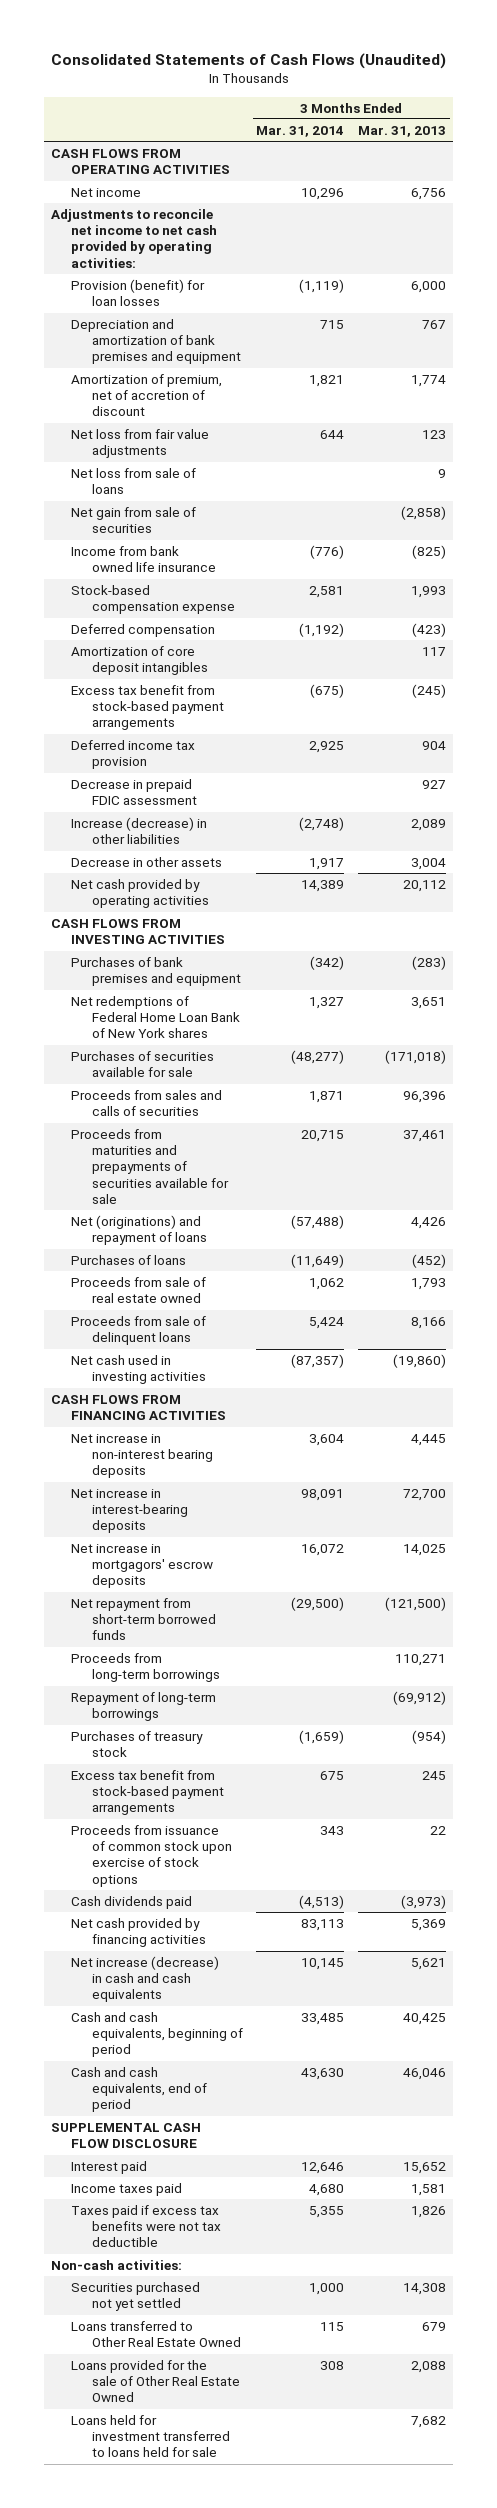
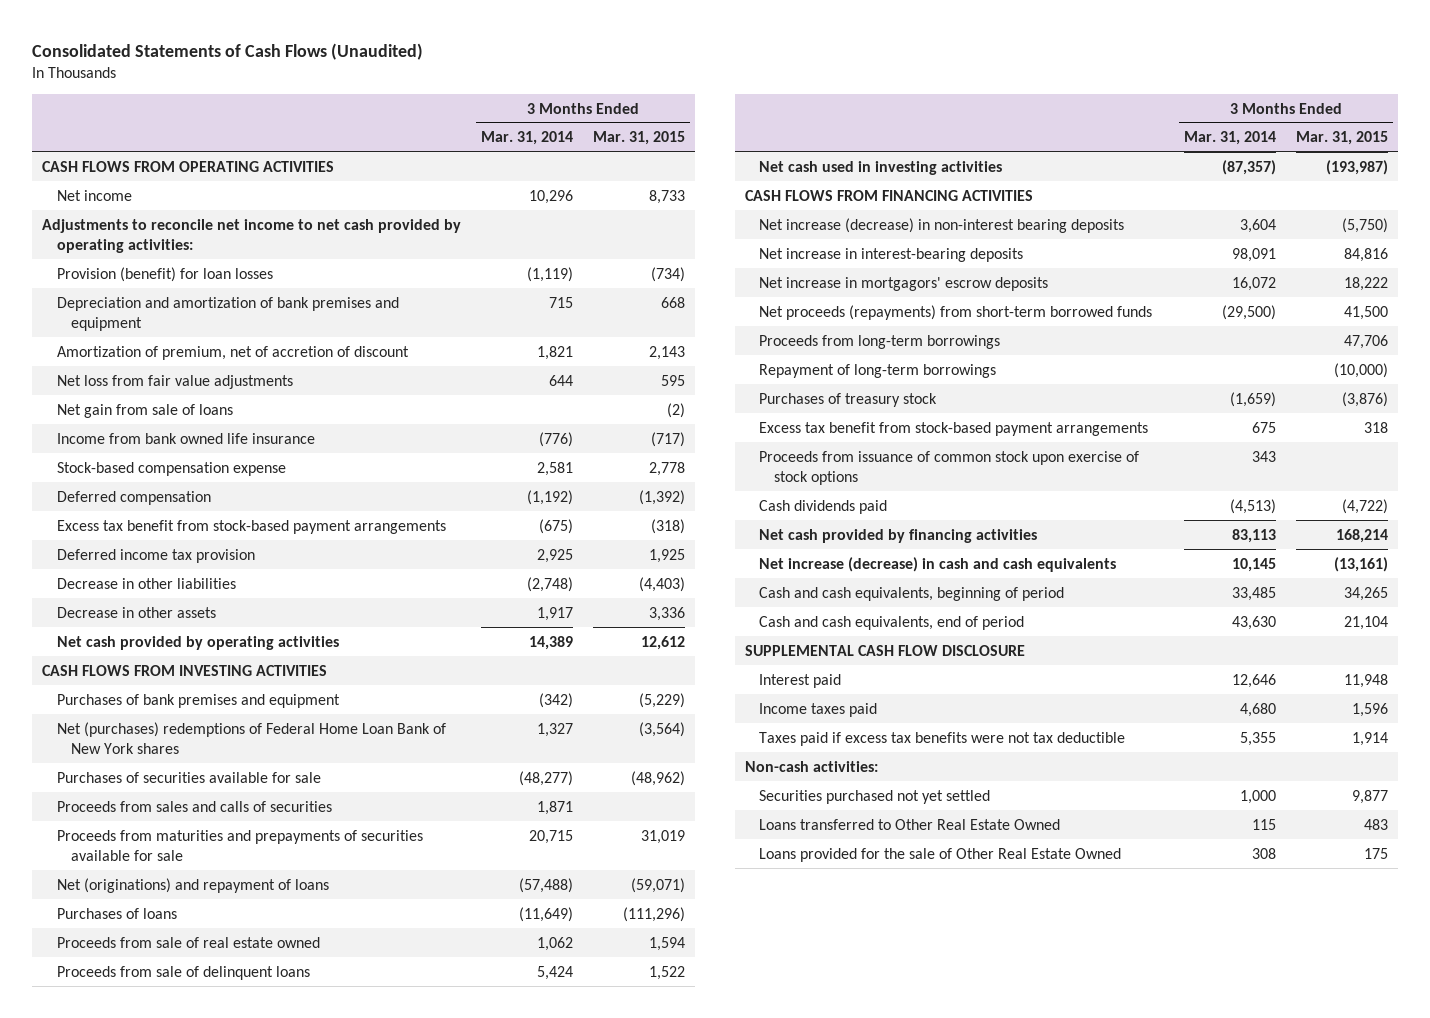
[358,125,447,137] Mar. 31, 2013 -> none
none -> [593,131,686,146] Mar. 31, 2015
[71,506,197,534] Net gain from sale of securities -> none
[71,467,197,495] Net loss from sale of loans -> [56,403,233,418] Net gain from sale of loans
[71,645,208,676] Amortization of core deposit intangibles -> none
[71,778,197,806] Decrease in prepaid FDIC assessment -> none
[71,816,208,845] Increase (decrease) in other liabilities -> [56,577,236,589] Decrease in other liabilities
[71,995,240,1039] Net redemptions of Federal Home Loan Bank of New York shares -> [56,721,446,755] Net (purchases) redemptions of Federal Home Loan Bank of New York shares
[71,1433,213,1479] Net increase in non-interest bearing deposits -> [759,217,1125,233] Net increase (decrease) in non-interest bearing deposits
[71,1597,216,1641] Net repayment from short-term borrowed funds -> [759,304,1153,320] Net proceeds (repayments) from short-term borrowed funds
[71,2414,230,2458] Loans held for investment transferred to loans held for sale -> none

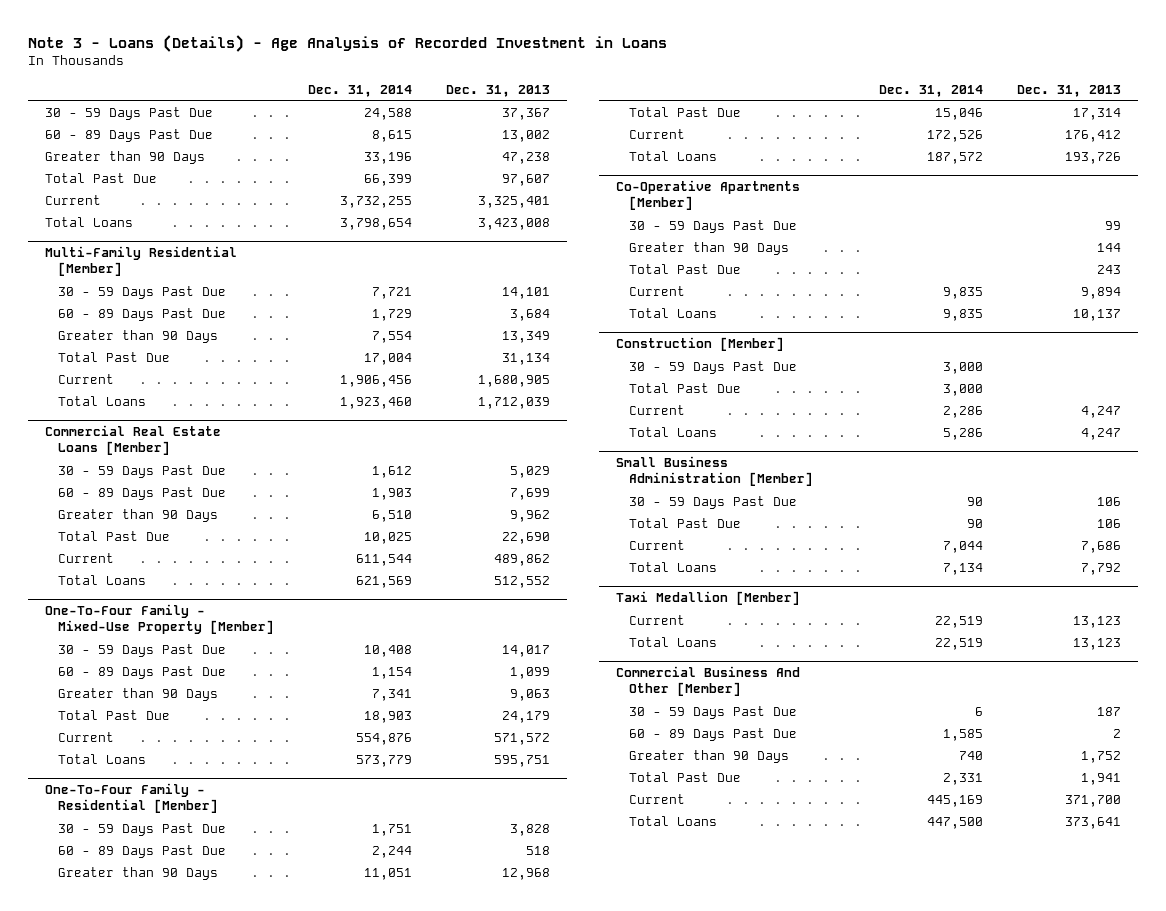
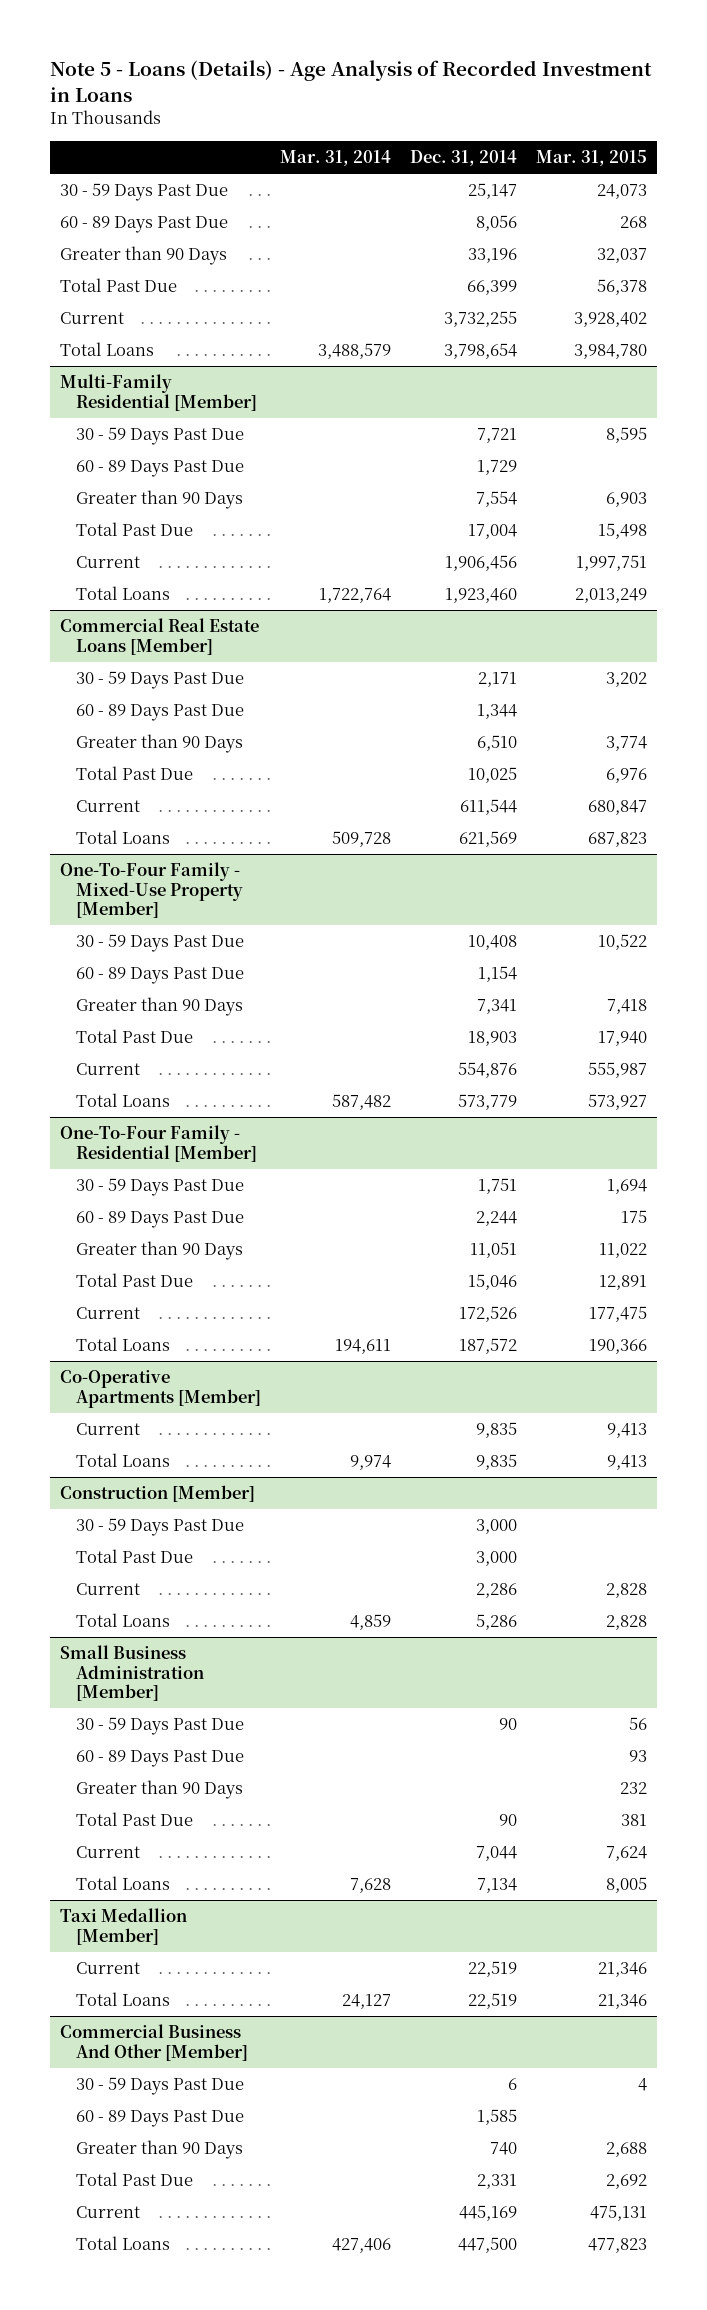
[27,34,667,52] Note 3 - Loans (Details) - Age Analysis of Recorded Investment in Loans -> [50,60,653,102] Note 5 - Loans (Details) - Age Analysis of Recorded Investment in Loans
[445,84,550,97] Dec. 31, 2013 -> none
none -> [280,149,392,166] Mar. 31, 2014
none -> [536,149,648,166] Mar. 31, 2015
[363,107,412,120] 24,588 -> [468,183,518,200] 25,147
[371,129,412,142] 8,615 -> [476,215,518,232] 8,056
[371,465,412,478] 1,612 -> [478,672,518,688] 2,171
[371,487,412,500] 1,903 -> [477,704,518,720] 1,344
[628,219,797,233] 30 - 59 Days Past Due -> none
[628,241,789,255] Greater than 90 Days -> none
[628,263,741,274] Total Past Due -> none
none -> [76,1750,245,1768] 60 - 89 Days Past Due
none -> [76,1780,244,1800] Greater than 90 Days

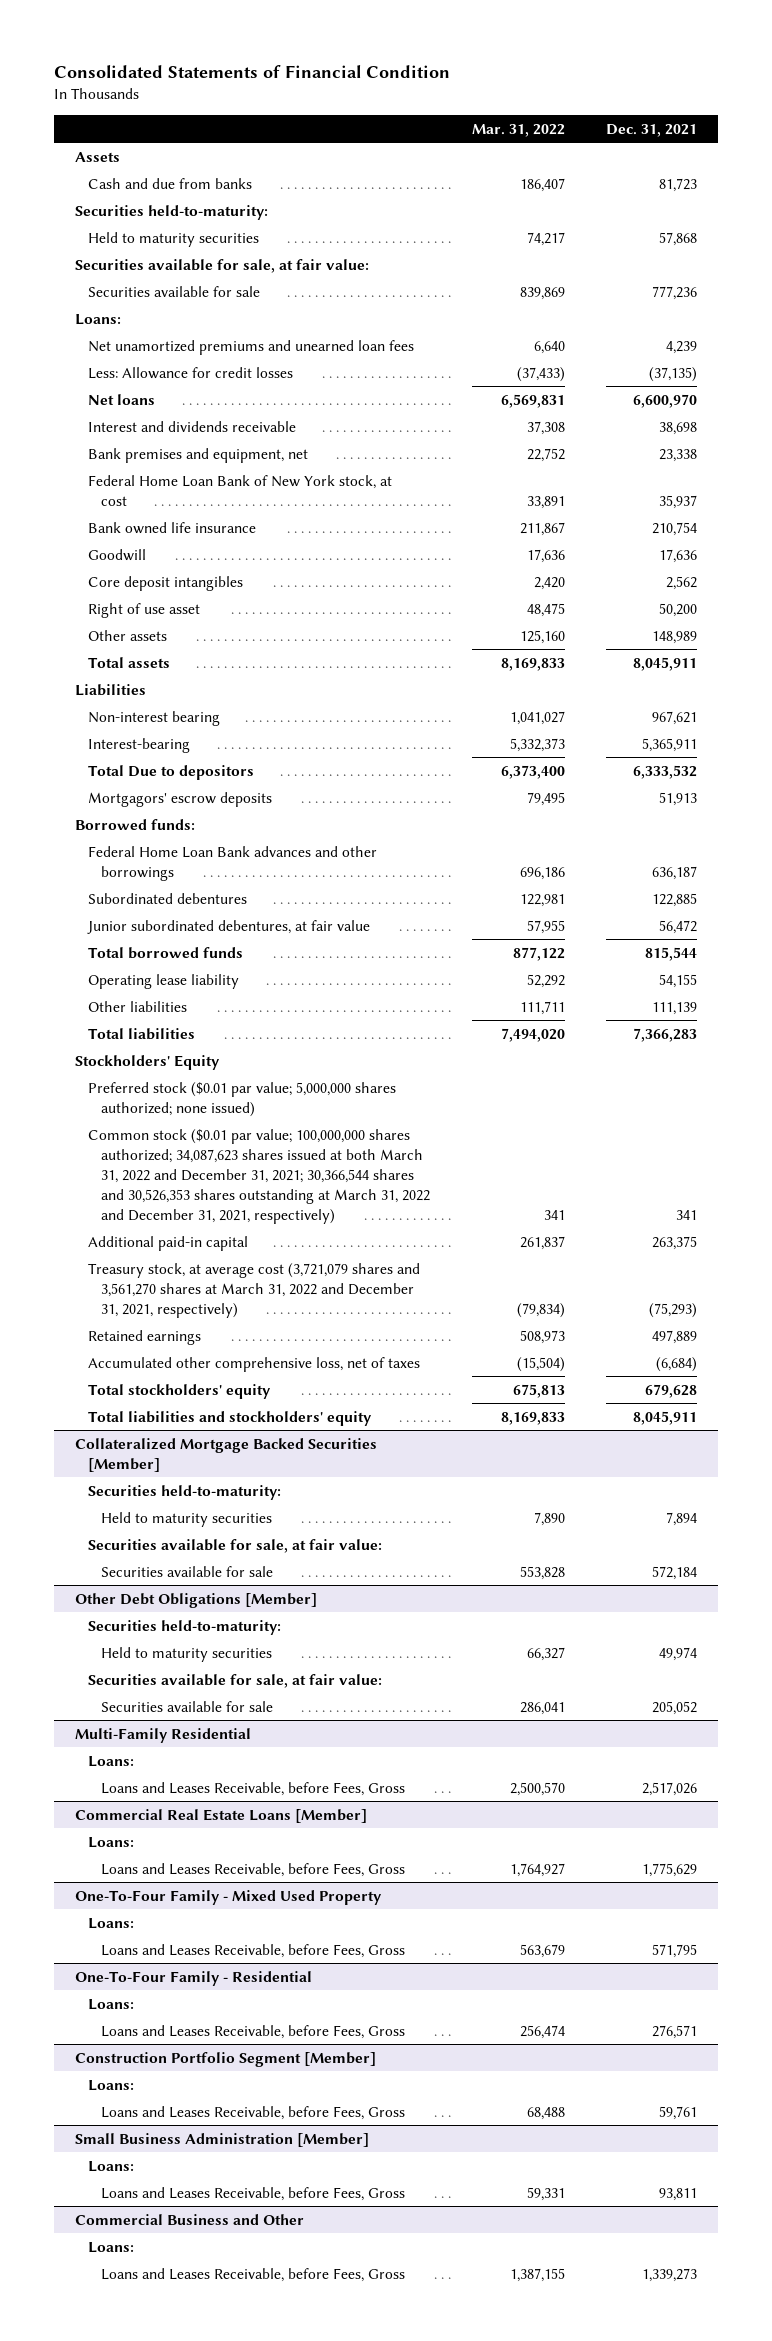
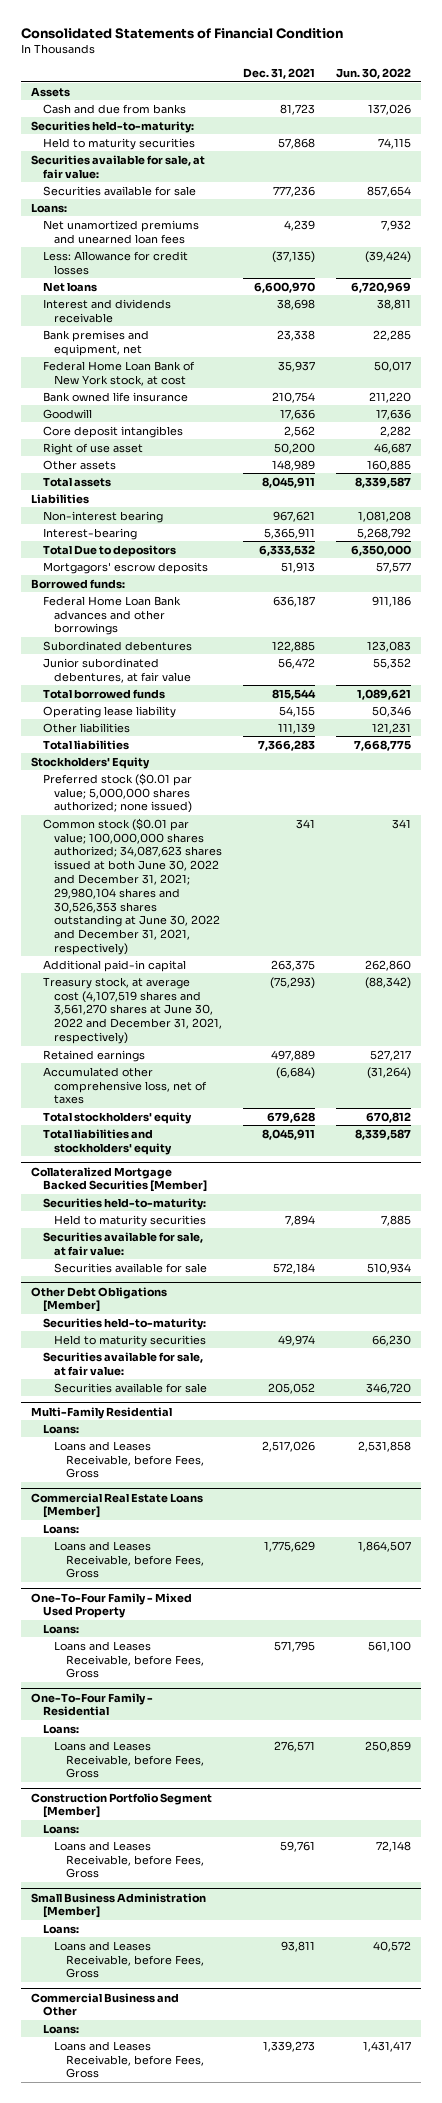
[471,123,565,137] Mar. 31, 2022 -> none
none -> [335,68,411,80] Jun. 30, 2022
[88,1128,431,1224] Common stock ($0.01 par value; 100,000,000 shares authorized; 34,087,623 shares issued at both March 31, 2022 and December 31, 2021; 30,366,544 shares and 30,526,353 shares outstanding at March 31, 2022 and December 31, 2021, respectively) -> [42,817,223,955] Common stock ($0.01 par value; 100,000,000 shares authorized; 34,087,623 shares issued at both June 30, 2022 and December 31, 2021; 29,980,104 shares and 30,526,353 shares outstanding at June 30, 2022 and December 31, 2021, respectively)
[88,1262,421,1318] Treasury stock, at average cost (3,721,079 shares and 3,561,270 shares at March 31, 2022 and December 31, 2021, respectively) -> [42,976,223,1044] Treasury stock, at average cost (4,107,519 shares and 3,561,270 shares at June 30, 2022 and December 31, 2021, respectively)

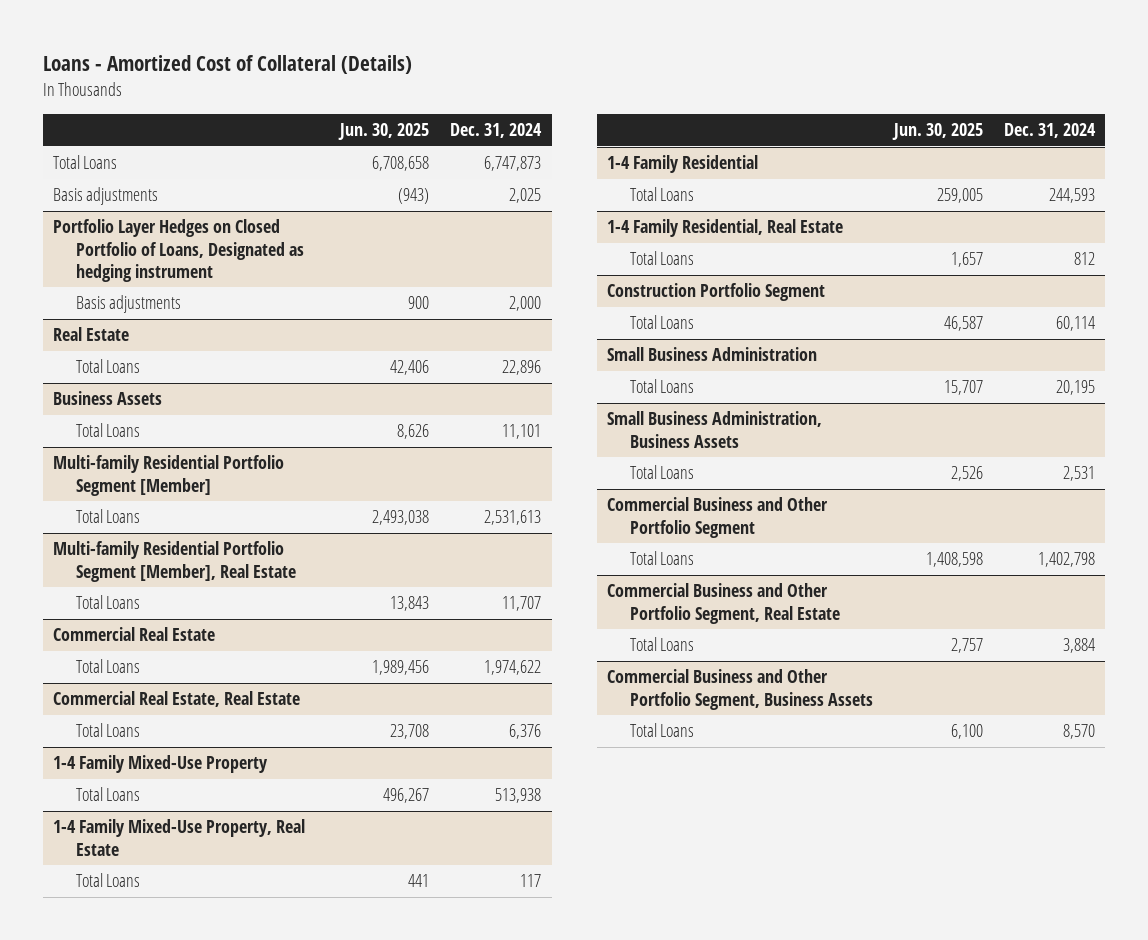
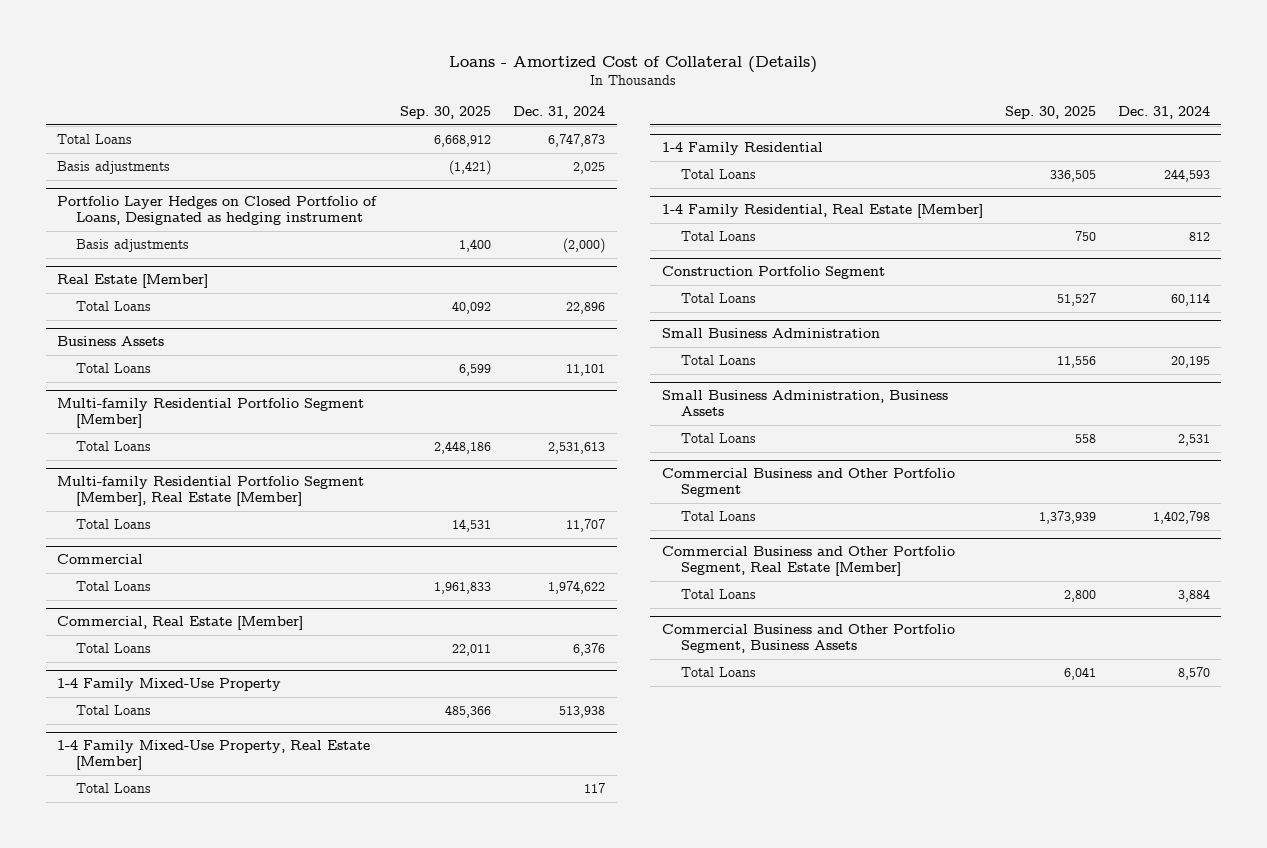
[338,123,430,141] Jun. 30, 2025 -> none
none -> [400,106,492,120] Sep. 30, 2025
[509,296,542,312] 2,000 -> [563,237,606,253] (2,000)
[53,327,130,342] Real Estate -> [56,274,208,289] Real Estate [Member]
[53,541,297,582] Multi-family Residential Portfolio Segment [Member], Real Estate -> [56,476,364,507] Multi-family Residential Portfolio Segment [Member], Real Estate [Member]
[53,627,216,642] Commercial Real Estate -> [56,554,143,565] Commercial
[53,691,301,708] Commercial Real Estate, Real Estate -> [56,616,303,631] Commercial, Real Estate [Member]
[53,819,306,856] 1-4 Family Mixed-Use Property, Real Estate -> [56,740,370,771] 1-4 Family Mixed-Use Property, Real Estate [Member]
[607,219,844,238] 1-4 Family Residential, Real Estate -> [661,204,983,219] 1-4 Family Residential, Real Estate [Member]
[607,583,841,624] Commercial Business and Other Portfolio Segment, Real Estate -> [661,546,955,577] Commercial Business and Other Portfolio Segment, Real Estate [Member]

